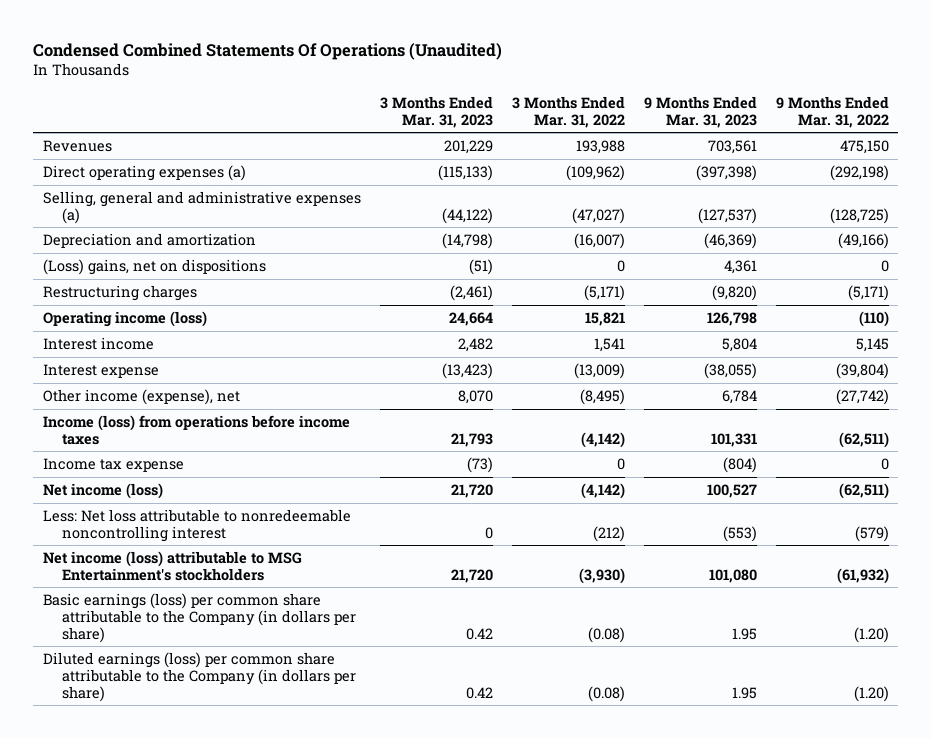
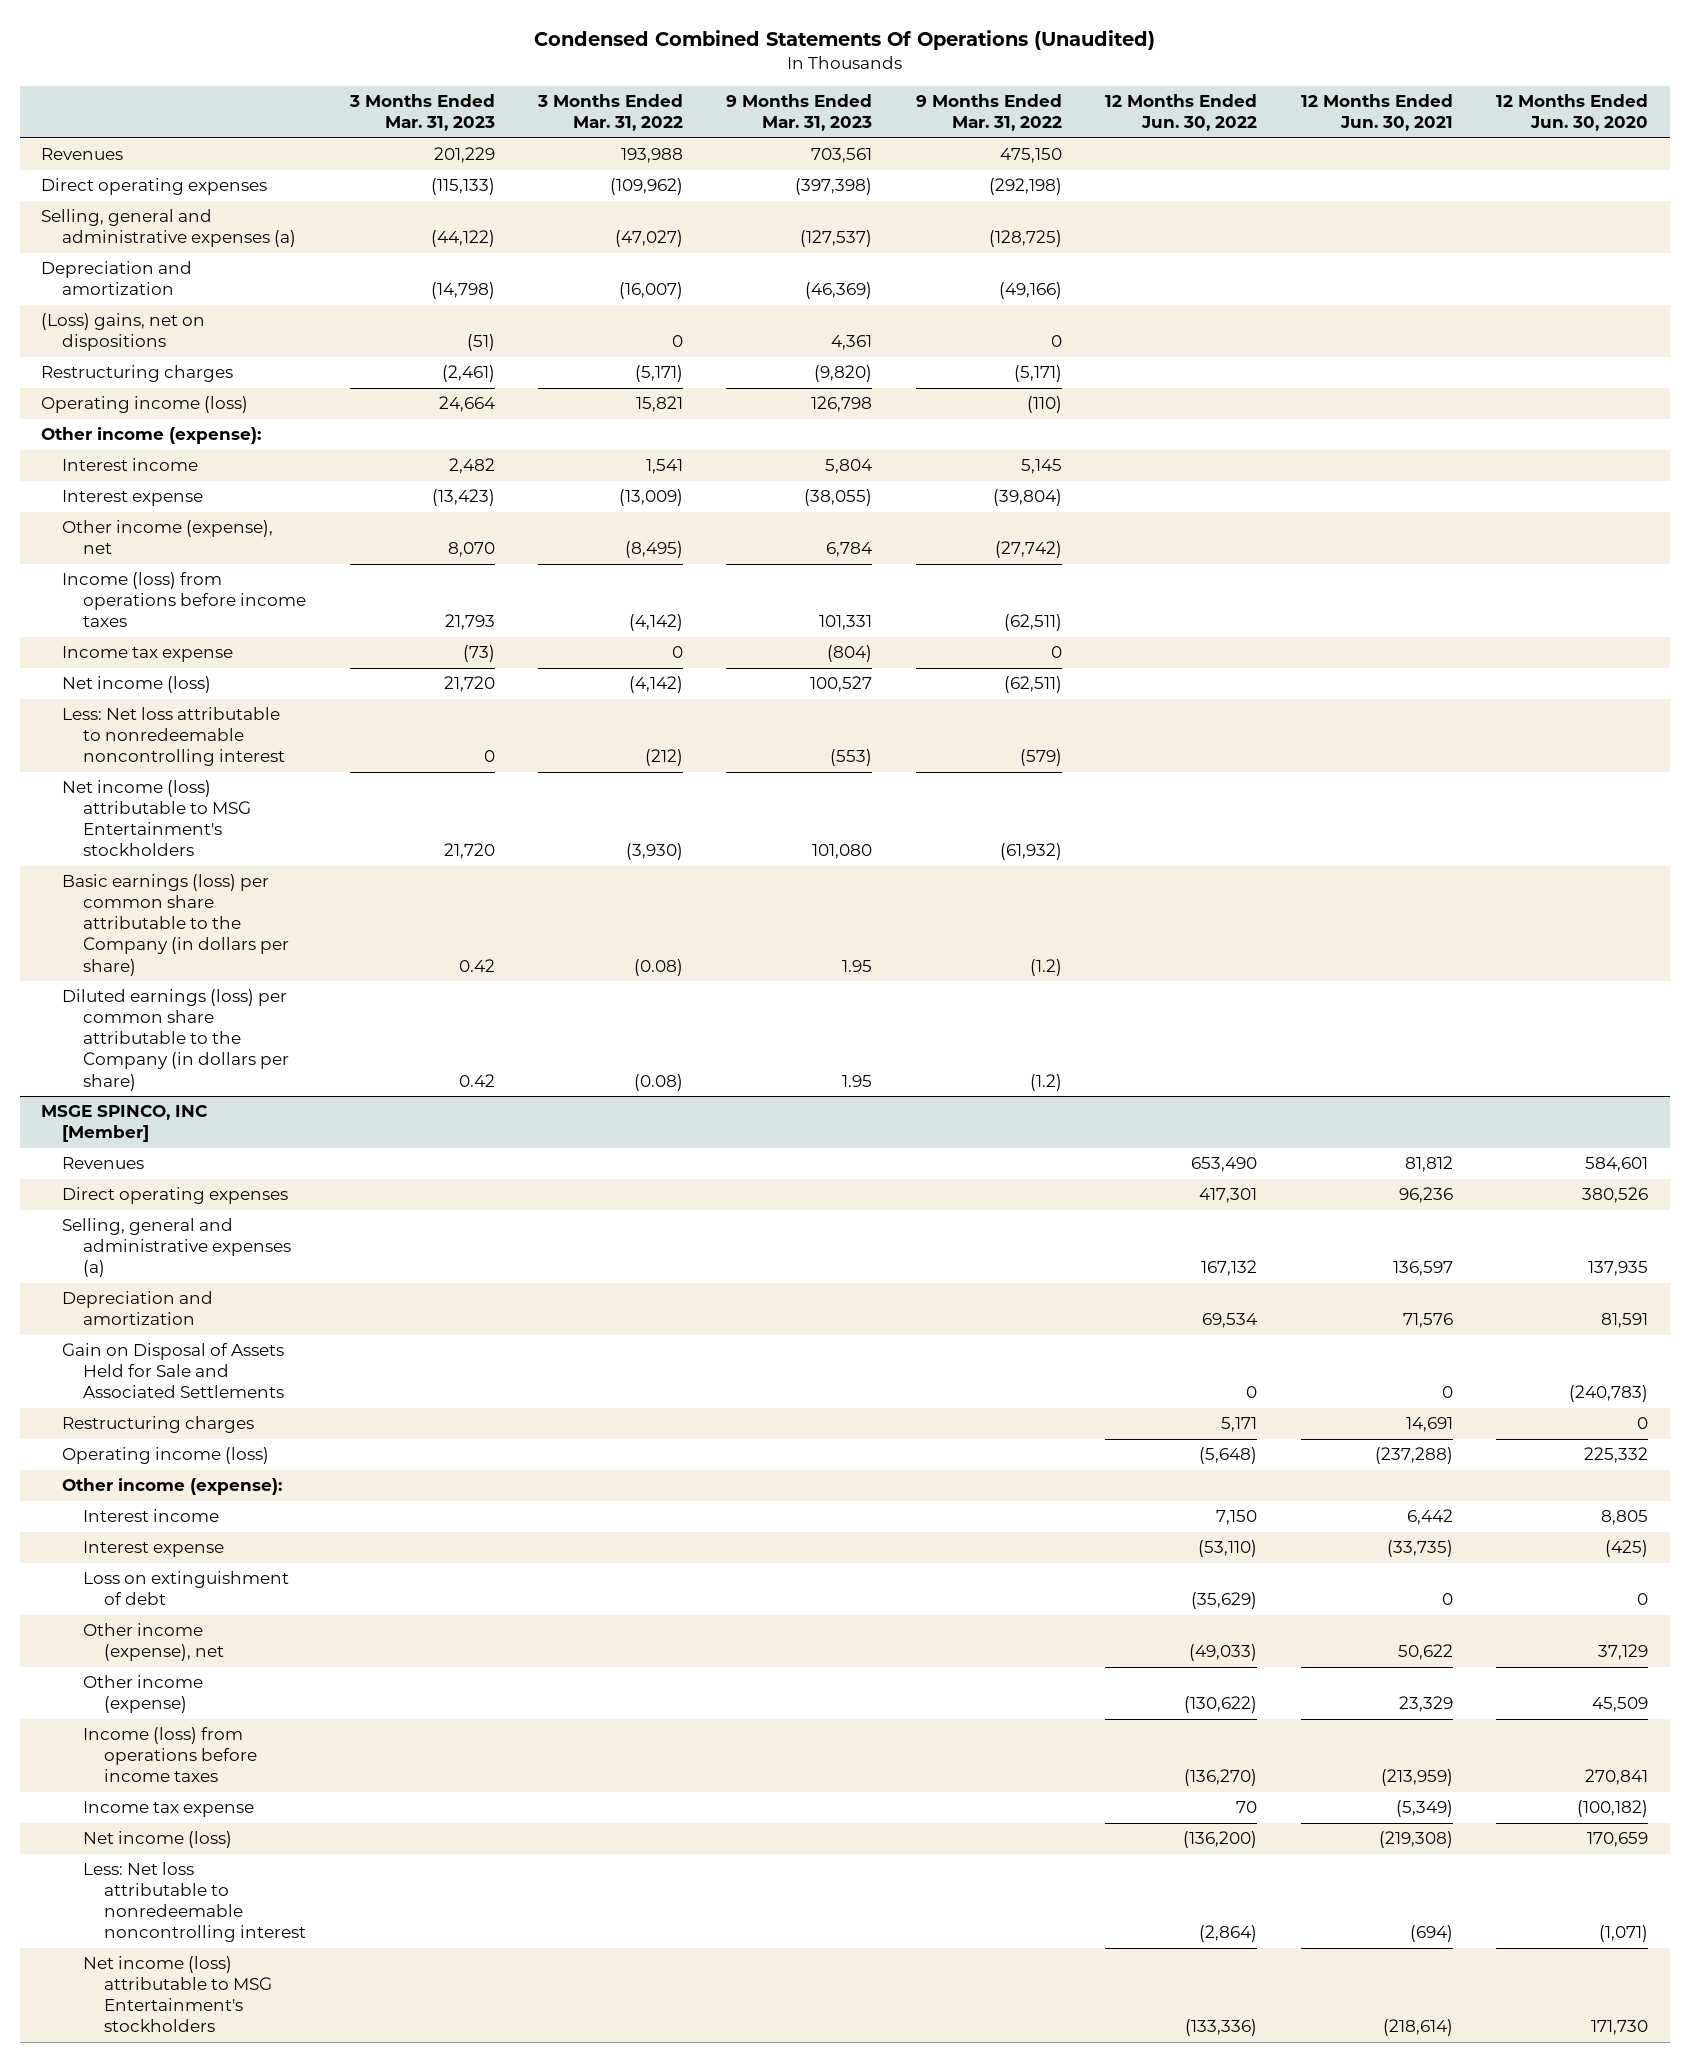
none -> [1105,94,1258,132] 12 Months Ended Jun. 30, 2022
none -> [1300,94,1453,132] 12 Months Ended Jun. 30, 2021
none -> [1496,94,1649,132] 12 Months Ended Jun. 30, 2020
[42,164,246,181] Direct operating expenses (a) -> [41,178,268,196] Direct operating expenses
none -> [41,427,262,445] Other income (expense):
[853,626,889,643] (1.20) -> [1029,958,1062,976] (1.2)
[853,685,889,702] (1.20) -> [1029,1073,1062,1091] (1.2)
none -> [41,1105,209,1143] MSGE SPINCO, INC [Member]
none -> [62,1157,145,1170] Revenues
none -> [62,1187,289,1205] Direct operating expenses
none -> [62,1218,292,1278] Selling, general and administrative expenses (a)
none -> [62,1291,214,1326] Depreciation and amortization
none -> [62,1343,285,1399] Gain on Disposal of Assets Held for Sale and Associated Settlements
none -> [62,1416,255,1434] Restructuring charges
none -> [62,1447,270,1465] Operating income (loss)
none -> [62,1478,283,1496] Other income (expense):
none -> [83,1509,220,1523] Interest income
none -> [83,1541,225,1558] Interest expense
none -> [83,1571,290,1606] Loss on extinguishment of debt
none -> [83,1623,224,1662] Other income (expense), net
none -> [83,1675,204,1714] Other income (expense)
none -> [83,1727,257,1783] Income (loss) from operations before income taxes
none -> [83,1801,255,1818] Income tax expense
none -> [83,1831,233,1849] Net income (loss)
none -> [83,1862,306,1943] Less: Net loss attributable to nonredeemable noncontrolling interest
none -> [83,1956,272,2033] Net income (loss) attributable to MSG Entertainment's stockholders

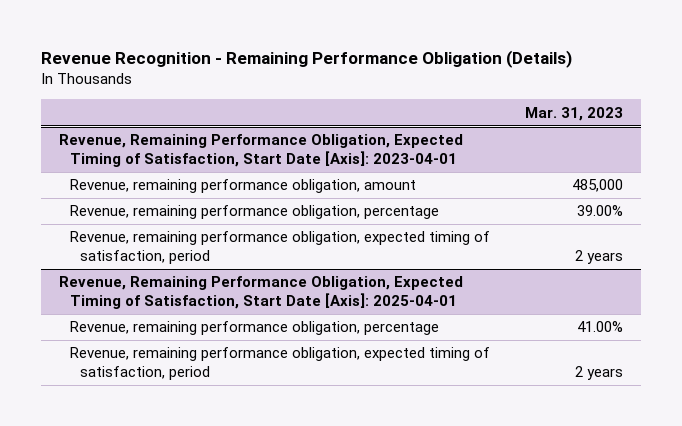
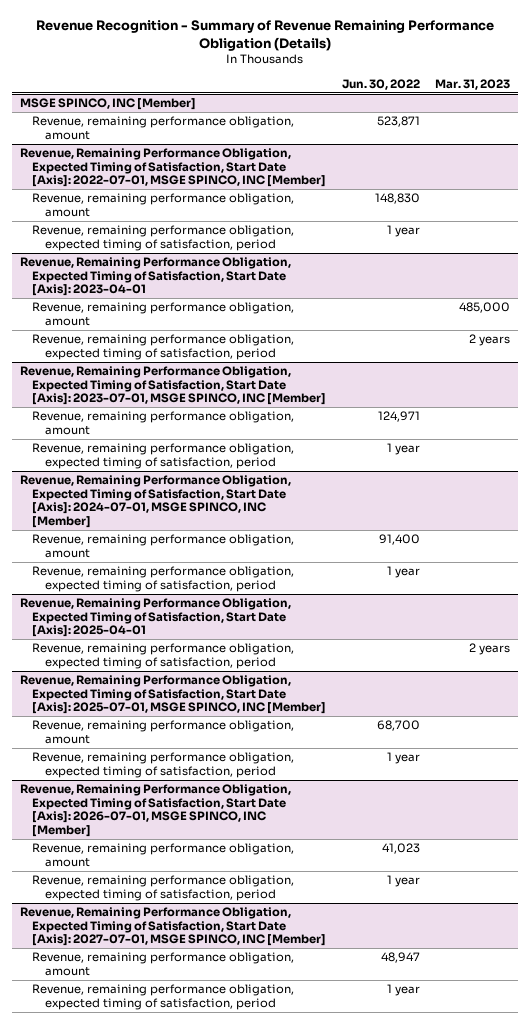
[41,50,573,69] Revenue Recognition - Remaining Performance Obligation (Details) -> [36,19,495,51] Revenue Recognition - Summary of Revenue Remaining Performance Obligation (Details)
none -> [341,78,420,90] Jun. 30, 2022
none -> [20,98,197,111] MSGE SPINCO, INC [Member]
none -> [32,116,295,140] Revenue, remaining performance obligation, amount
none -> [20,148,327,188] Revenue, Remaining Performance Obligation, Expected Timing of Satisfaction, Start Date [Axis]: 2022-07-01, MSGE SPINCO, INC [Member]
none -> [32,193,295,217] Revenue, remaining performance obligation, amount
none -> [32,225,295,251] Revenue, remaining performance obligation, expected timing of satisfaction, period
[69,205,439,220] Revenue, remaining performance obligation, percentage -> none
none -> [20,366,327,406] Revenue, Remaining Performance Obligation, Expected Timing of Satisfaction, Start Date [Axis]: 2023-07-01, MSGE SPINCO, INC [Member]
none -> [32,411,295,435] Revenue, remaining performance obligation, amount
none -> [32,443,295,469] Revenue, remaining performance obligation, expected timing of satisfaction, period
none -> [20,475,292,528] Revenue, Remaining Performance Obligation, Expected Timing of Satisfaction, Start Date [Axis]: 2024-07-01, MSGE SPINCO, INC [Member]
none -> [32,534,295,558] Revenue, remaining performance obligation, amount
none -> [32,566,295,592] Revenue, remaining performance obligation, expected timing of satisfaction, period
[69,321,439,336] Revenue, remaining performance obligation, percentage -> none
none -> [20,675,327,715] Revenue, Remaining Performance Obligation, Expected Timing of Satisfaction, Start Date [Axis]: 2025-07-01, MSGE SPINCO, INC [Member]
none -> [32,720,295,744] Revenue, remaining performance obligation, amount
none -> [32,752,295,778] Revenue, remaining performance obligation, expected timing of satisfaction, period
none -> [20,784,292,837] Revenue, Remaining Performance Obligation, Expected Timing of Satisfaction, Start Date [Axis]: 2026-07-01, MSGE SPINCO, INC [Member]
none -> [32,843,295,867] Revenue, remaining performance obligation, amount
none -> [32,875,295,901] Revenue, remaining performance obligation, expected timing of satisfaction, period
none -> [20,907,327,947] Revenue, Remaining Performance Obligation, Expected Timing of Satisfaction, Start Date [Axis]: 2027-07-01, MSGE SPINCO, INC [Member]
none -> [32,952,295,976] Revenue, remaining performance obligation, amount
none -> [32,984,295,1010] Revenue, remaining performance obligation, expected timing of satisfaction, period

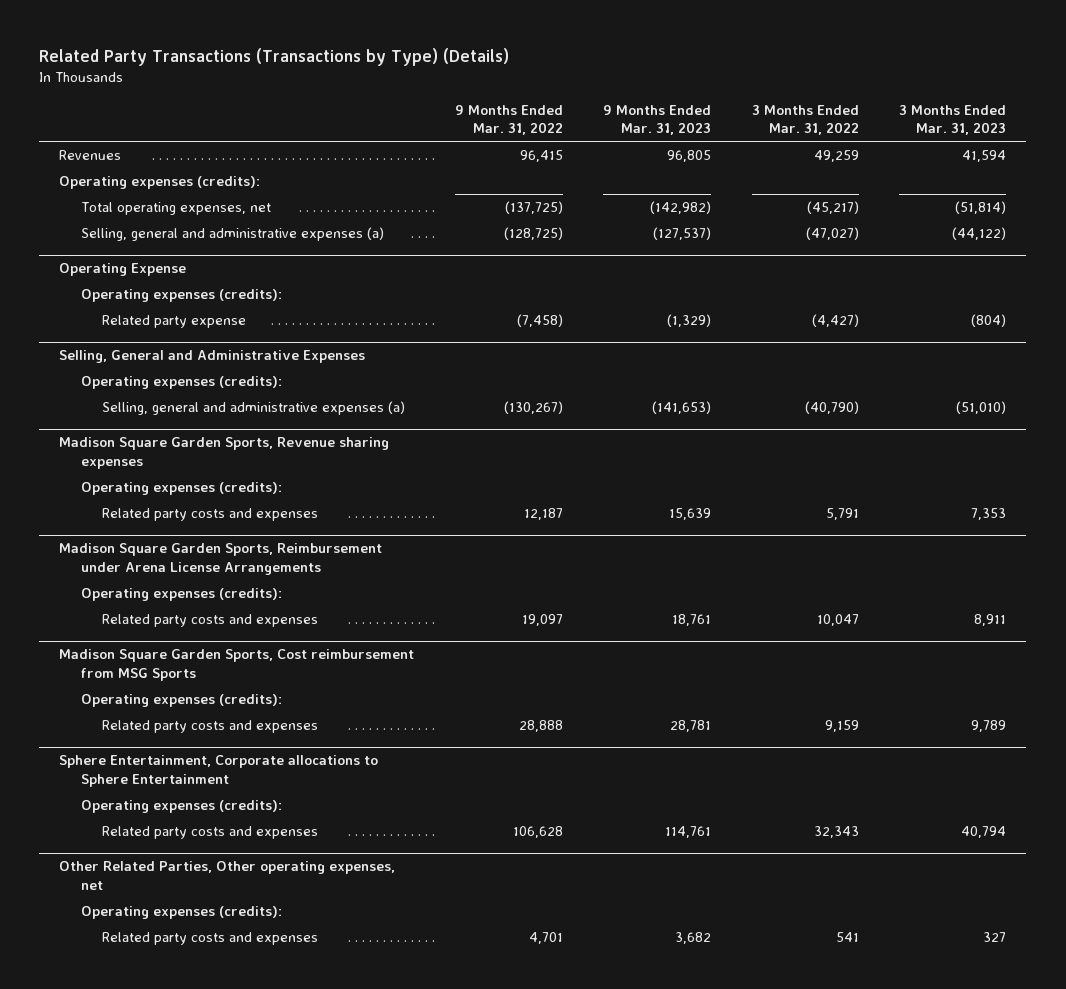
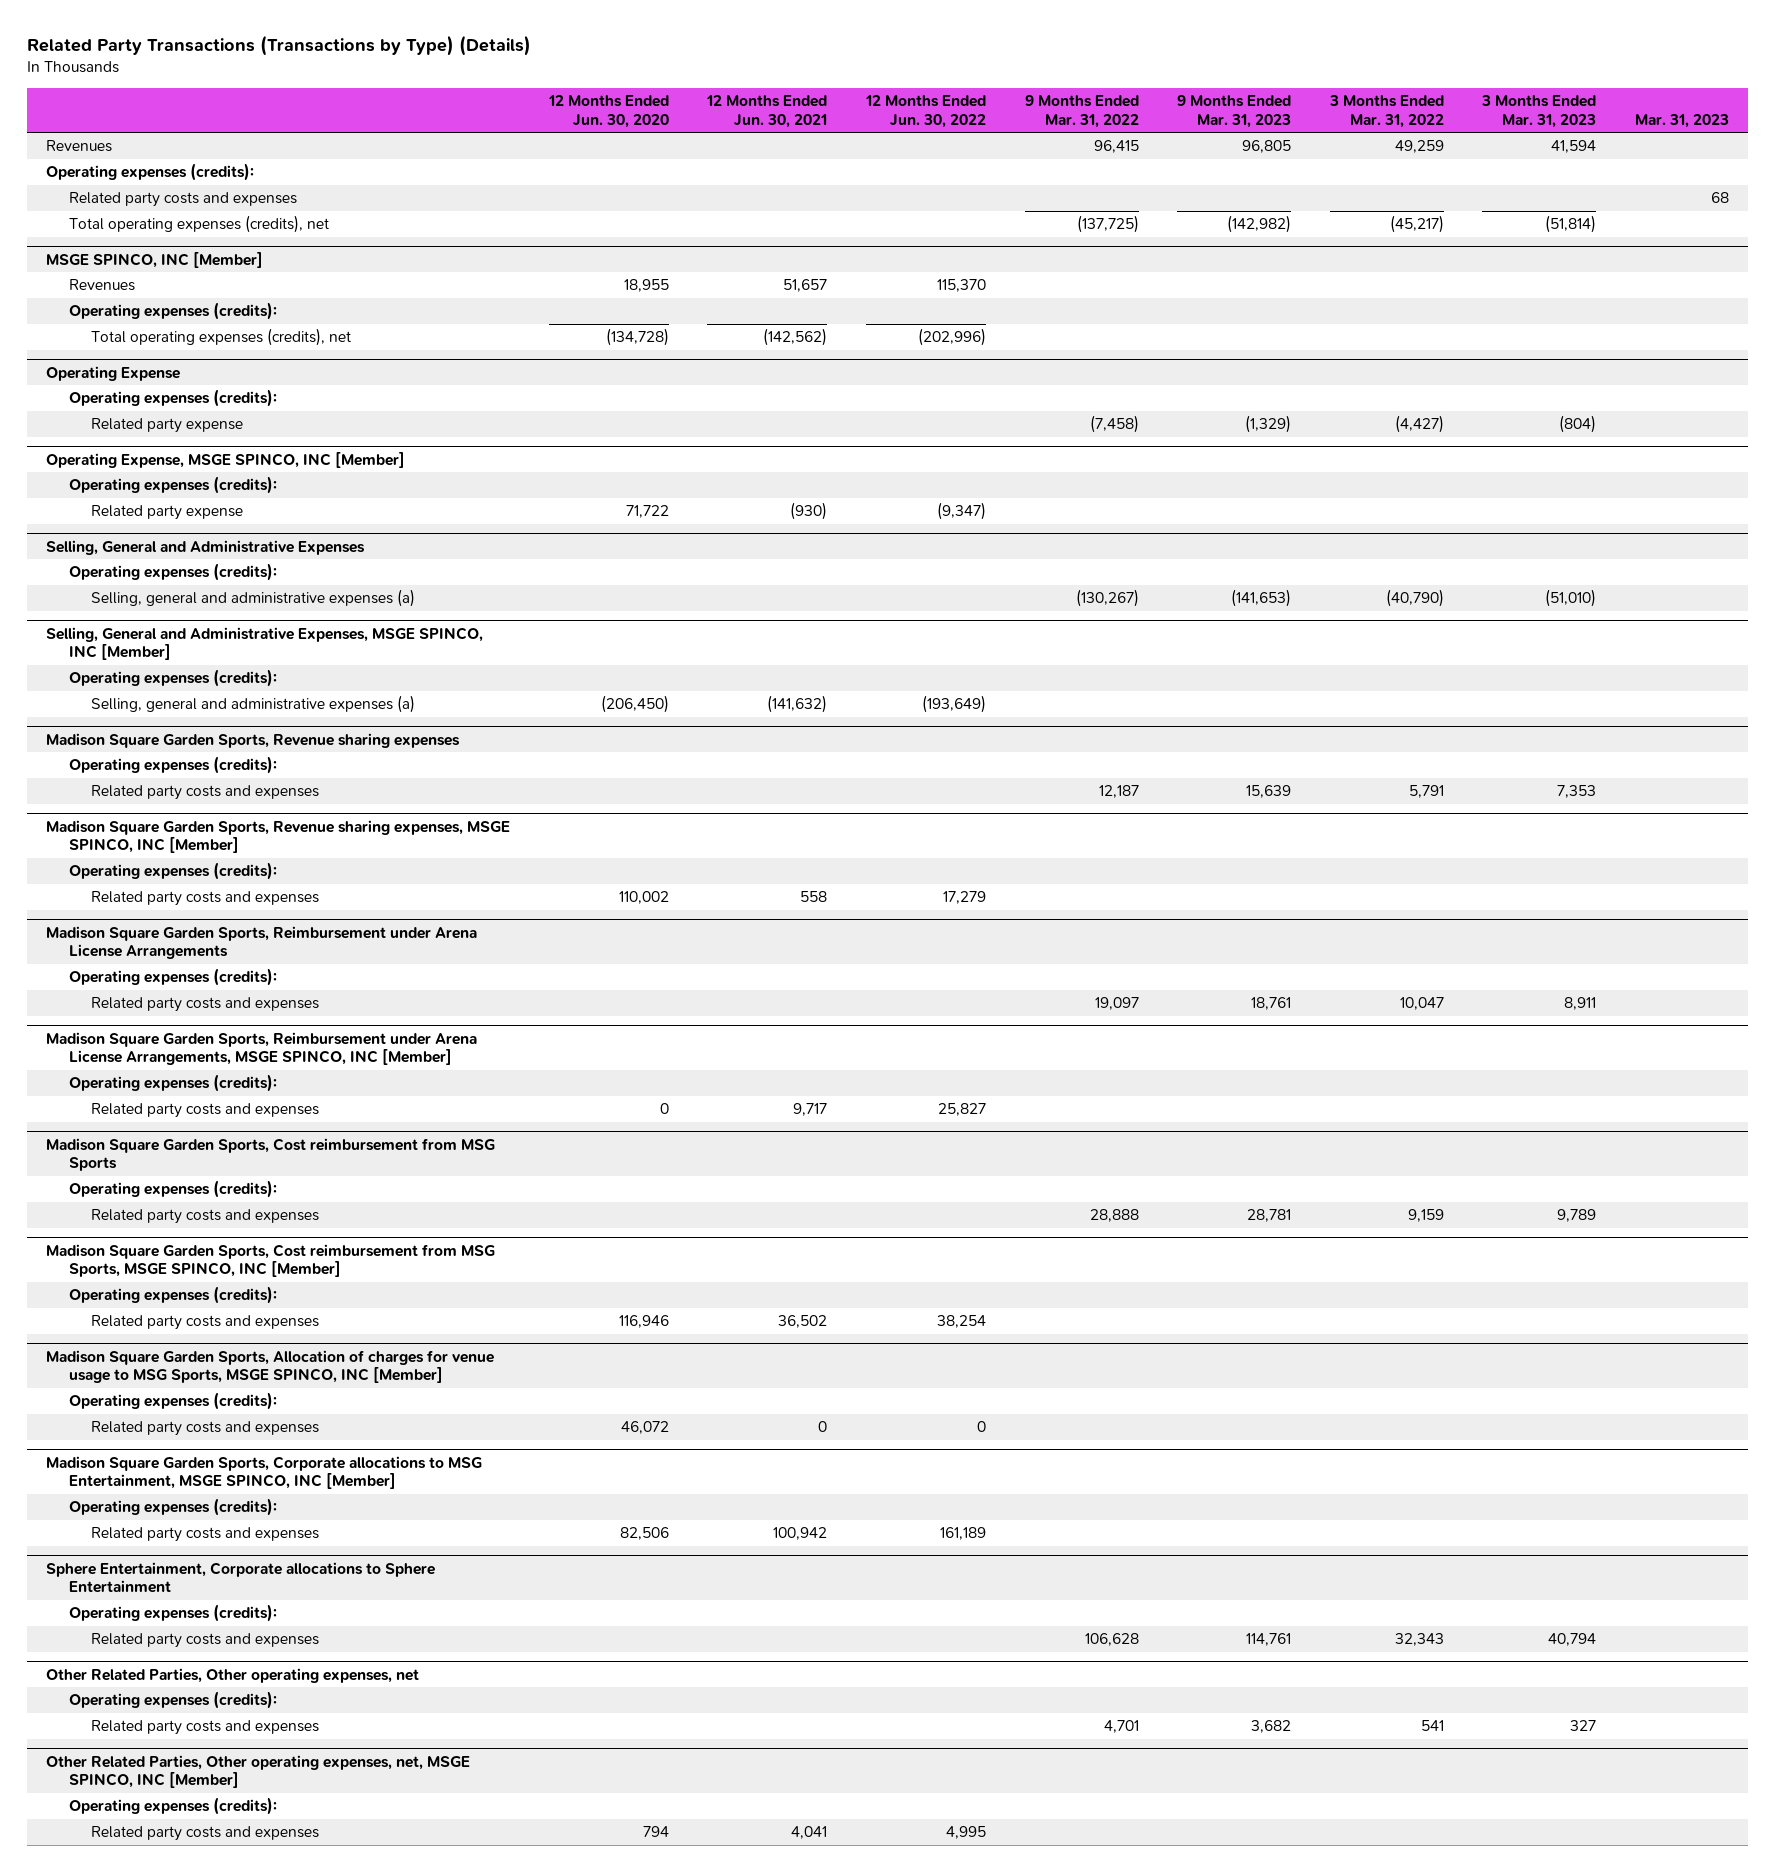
none -> [547,95,669,128] 12 Months Ended Jun. 30, 2020
none -> [706,95,828,128] 12 Months Ended Jun. 30, 2021
none -> [864,95,986,128] 12 Months Ended Jun. 30, 2022
none -> [1635,113,1730,128] Mar. 31, 2023
[80,226,384,241] Selling, general and administrative expenses (a) -> none
none -> [68,192,297,208] Related party costs and expenses
[80,201,271,215] Total operating expenses, net -> [68,215,329,234] Total operating expenses (credits), net
none -> [46,251,264,268] MSGE SPINCO, INC [Member]
none -> [68,279,135,292] Revenues
none -> [68,302,277,321] Operating expenses (credits):
none -> [91,328,352,347] Total operating expenses (credits), net
none -> [46,451,406,468] Operating Expense, MSGE SPINCO, INC [Member]
none -> [68,476,277,495] Operating expenses (credits):
none -> [91,505,244,521] Related party expense
none -> [46,626,484,661] Selling, General and Administrative Expenses, MSGE SPINCO, INC [Member]
none -> [68,669,277,688] Operating expenses (credits):
none -> [91,695,416,714] Selling, general and administrative expenses (a)
none -> [46,819,511,854] Madison Square Garden Sports, Revenue sharing expenses, MSGE SPINCO, INC [Member]
none -> [68,862,277,881] Operating expenses (credits):
none -> [91,891,320,907] Related party costs and expenses
none -> [46,1031,478,1066] Madison Square Garden Sports, Reimbursement under Arena License Arrangements, MSGE SPINCO, INC [Member]
none -> [68,1074,277,1093] Operating expenses (credits):
none -> [91,1103,320,1119] Related party costs and expenses
none -> [46,1243,496,1278] Madison Square Garden Sports, Cost reimbursement from MSG Sports, MSGE SPINCO, INC [Member]
none -> [68,1286,277,1305] Operating expenses (credits):
none -> [91,1315,320,1331] Related party costs and expenses
none -> [46,1349,495,1384] Madison Square Garden Sports, Allocation of charges for venue usage to MSG Sports, MSGE SPINCO, INC [Member]
none -> [68,1392,277,1411] Operating expenses (credits):
none -> [91,1421,320,1437] Related party costs and expenses
none -> [46,1455,483,1490] Madison Square Garden Sports, Corporate allocations to MSG Entertainment, MSGE SPINCO, INC [Member]
none -> [68,1498,277,1517] Operating expenses (credits):
none -> [91,1527,320,1543] Related party costs and expenses
none -> [46,1754,471,1789] Other Related Parties, Other operating expenses, net, MSGE SPINCO, INC [Member]
none -> [68,1797,277,1816] Operating expenses (credits):
none -> [91,1826,320,1842] Related party costs and expenses

